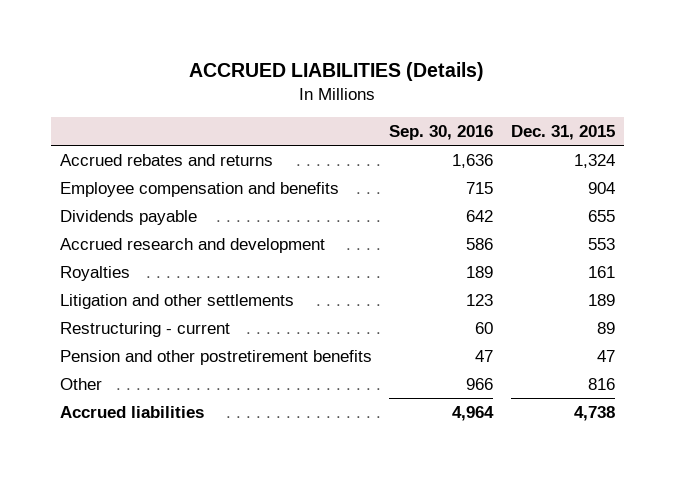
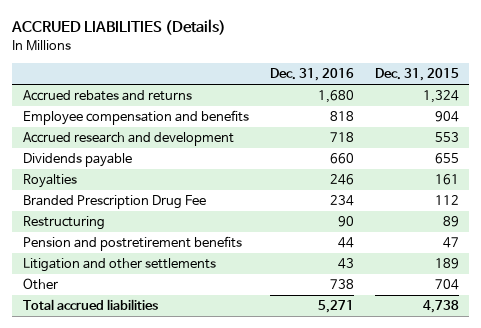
[389,125,494,141] Sep. 30, 2016 -> none
none -> [269,68,354,82] Dec. 31, 2016
[59,209,197,225] Dividends payable -> [22,153,132,168] Dividends payable
none -> [22,195,206,210] Branded Prescription Drug Fee
none -> [22,216,105,231] Restructuring
none -> [22,236,242,252] Pension and postretirement benefits
[59,321,230,337] Restructuring - current -> none
[59,349,372,365] Pension and other postretirement benefits -> none
[587,377,615,390] 816 -> [434,279,459,291] 704
[59,405,204,418] Accrued liabilities -> [22,299,158,311] Total accrued liabilities

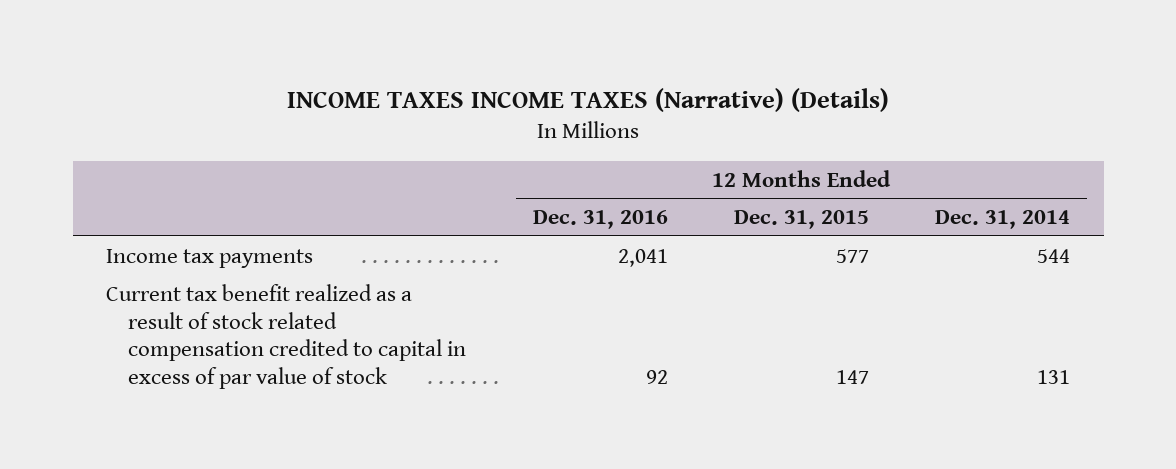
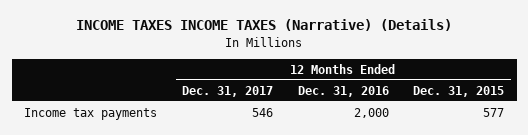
[935,210,1071,230] Dec. 31, 2014 -> none
none -> [181,85,273,97] Dec. 31, 2017
[105,283,467,390] Current tax benefit realized as a result of stock related compensation credited to capital in excess of par value of stock -> none
[617,248,668,267] 2,041 -> [353,107,389,118] 2,000

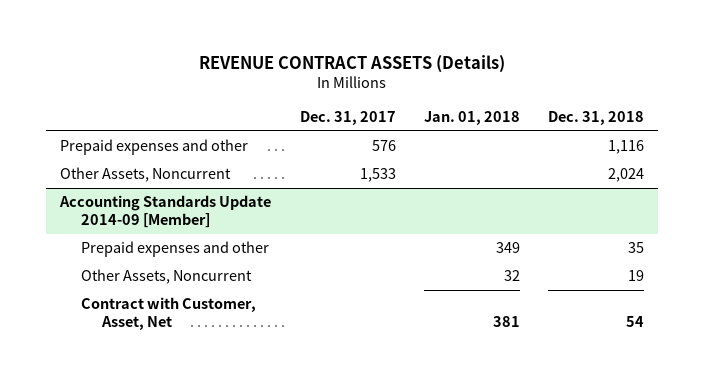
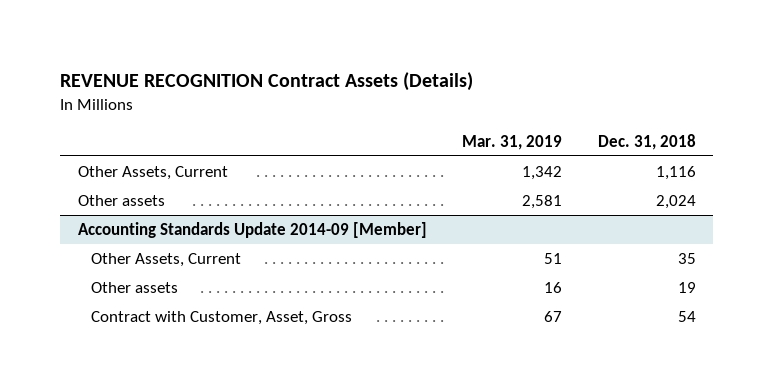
[199,54,506,73] REVENUE CONTRACT ASSETS (Details) -> [59,71,473,91] REVENUE RECOGNITION Contract Assets (Details)
[299,111,396,126] Dec. 31, 2017 -> none
[423,111,520,126] Jan. 01, 2018 -> none
none -> [462,135,563,151] Mar. 31, 2019
[60,139,249,156] Prepaid expenses and other -> [77,165,228,180] Other Assets, Current
[60,167,232,183] Other Assets, Noncurrent -> [77,194,165,206] Other assets
[81,241,270,258] Prepaid expenses and other -> [91,252,242,267] Other Assets, Current
[81,269,253,285] Other Assets, Noncurrent -> [91,281,179,293] Other assets
[81,297,257,331] Contract with Customer, Asset, Net -> [91,310,353,325] Contract with Customer, Asset, Gross

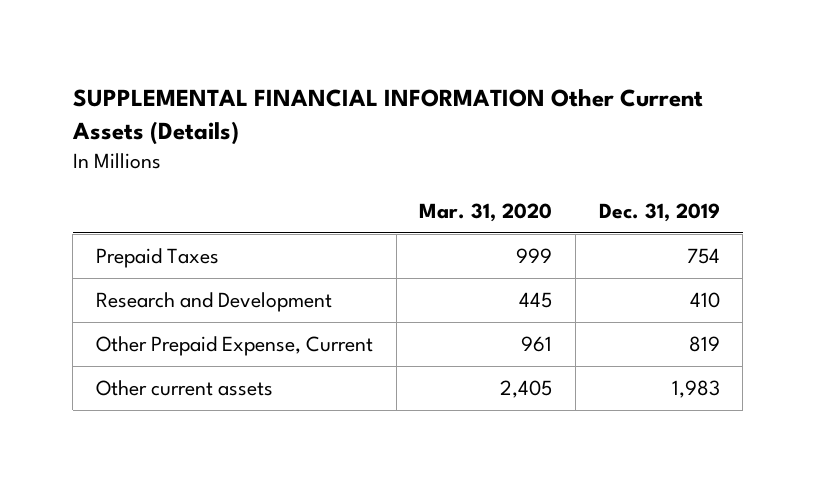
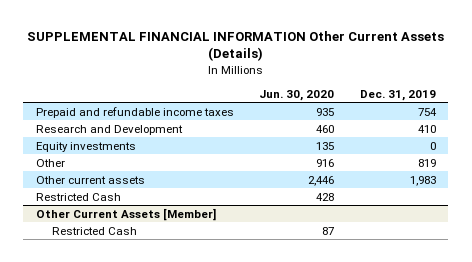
[419,202,553,222] Mar. 31, 2020 -> none
none -> [259,89,335,101] Jun. 30, 2020
[95,248,219,269] Prepaid Taxes -> [35,106,234,118] Prepaid and refundable income taxes
none -> [35,141,136,152] Equity investments
[95,336,373,357] Other Prepaid Expense, Current -> [35,158,65,167] Other
none -> [35,192,121,201] Restricted Cash
none -> [35,207,216,221] Other Current Assets [Member]
none -> [51,226,137,235] Restricted Cash

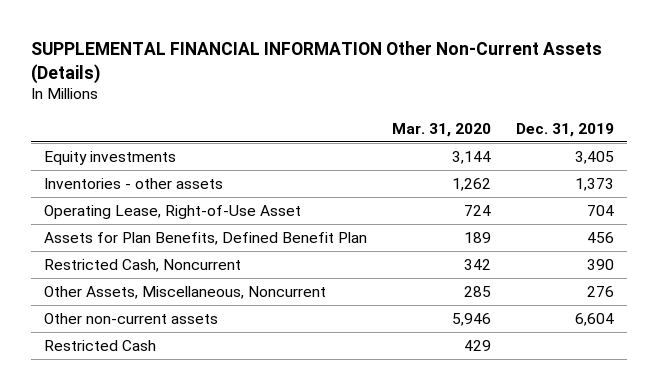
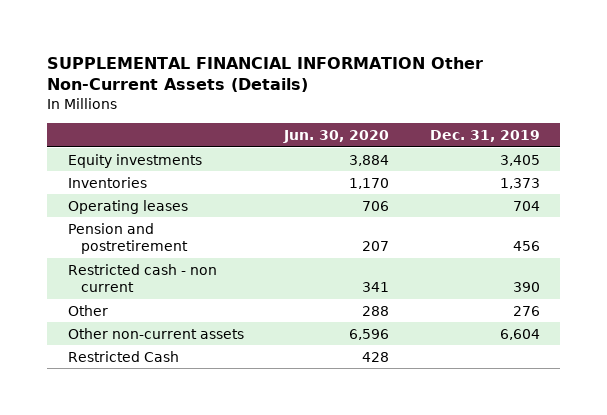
[392,122,492,137] Mar. 31, 2020 -> none
none -> [283,129,390,143] Jun. 30, 2020
[43,177,223,189] Inventories - other assets -> [67,176,147,188] Inventories
[43,204,301,219] Operating Lease, Right-of-Use Asset -> [67,199,188,214] Operating leases
[43,231,367,245] Assets for Plan Benefits, Defined Benefit Plan -> [67,222,189,255] Pension and postretirement
[43,258,241,272] Restricted Cash, Noncurrent -> [67,263,217,293] Restricted cash - non current
[43,285,326,299] Other Assets, Miscellaneous, Noncurrent -> [67,304,108,316] Other

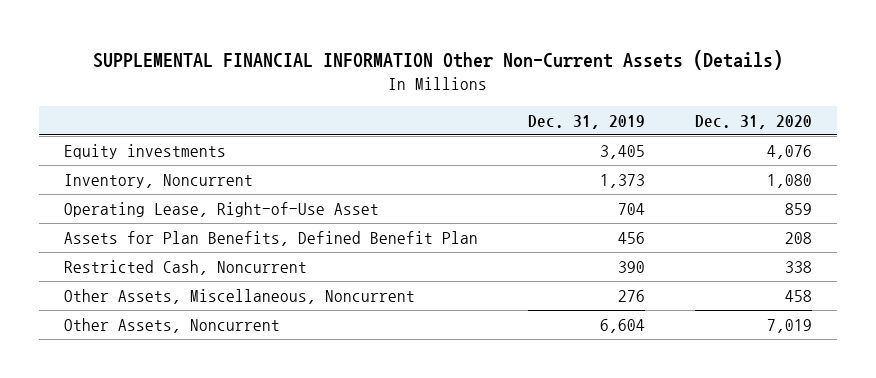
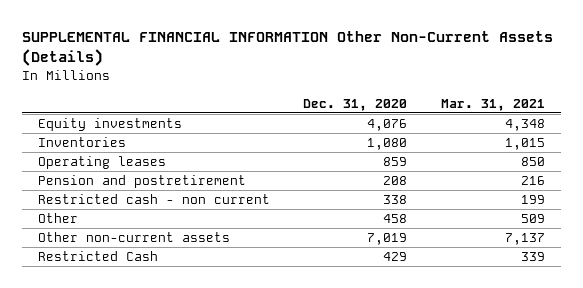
[527,114,645,129] Dec. 31, 2019 -> none
none -> [440,98,545,111] Mar. 31, 2021
[63,173,253,188] Inventory, Noncurrent -> [38,137,127,148] Inventories
[63,201,379,217] Operating Lease, Right-of-Use Asset -> [38,156,167,170] Operating leases
[63,230,478,246] Assets for Plan Benefits, Defined Benefit Plan -> [38,175,247,189] Pension and postretirement
[63,259,307,275] Restricted Cash, Noncurrent -> [38,194,271,205] Restricted cash - non current
[63,288,415,304] Other Assets, Miscellaneous, Noncurrent -> [38,213,79,224] Other
[63,317,280,333] Other Assets, Noncurrent -> [38,232,231,243] Other non-current assets
none -> [38,251,159,262] Restricted Cash

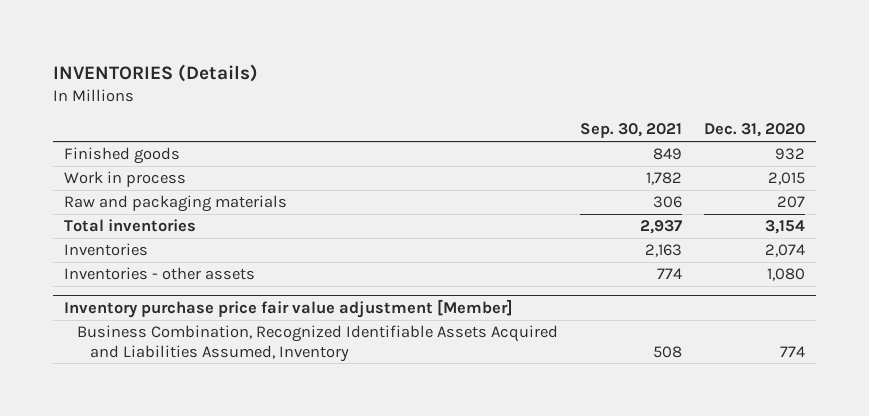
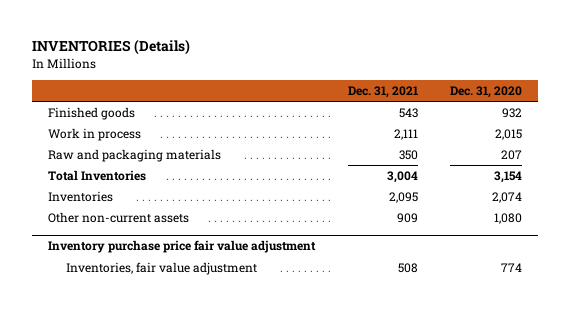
[579,123,682,139] Sep. 30, 2021 -> none
none -> [347,85,418,98] Dec. 31, 2021
[64,219,197,233] Total inventories -> [48,170,147,182] Total Inventories
[64,267,256,281] Inventories - other assets -> [48,212,190,224] Other non-current assets
[64,298,514,318] Inventory purchase price fair value adjustment [Member] -> [48,240,317,254] Inventory purchase price fair value adjustment
[77,325,559,362] Business Combination, Recognized Identifiable Assets Acquired and Liabilities Assumed, Inventory -> [65,262,257,276] Inventories, fair value adjustment

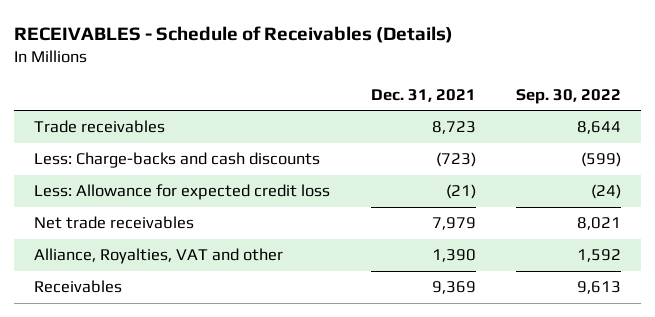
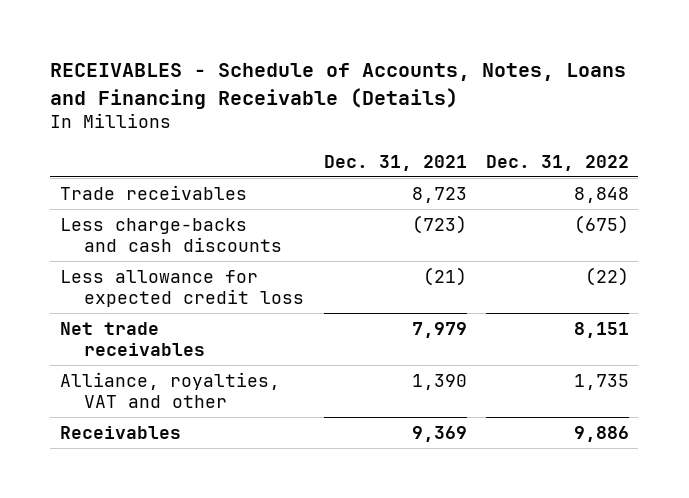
[14,25,454,43] RECEIVABLES - Schedule of Receivables (Details) -> [50,63,627,109] RECEIVABLES - Schedule of Accounts, Notes, Loans and Financing Receivable (Details)
[515,88,621,104] Sep. 30, 2022 -> none
none -> [485,154,629,171] Dec. 31, 2022
[34,152,321,169] Less: Charge-backs and cash discounts -> [59,218,283,252] Less charge-backs and cash discounts
[34,184,331,201] Less: Allowance for expected credit loss -> [59,270,305,307] Less allowance for expected credit loss
[34,248,284,265] Alliance, Royalties, VAT and other -> [59,372,280,408] Alliance, royalties, VAT and other

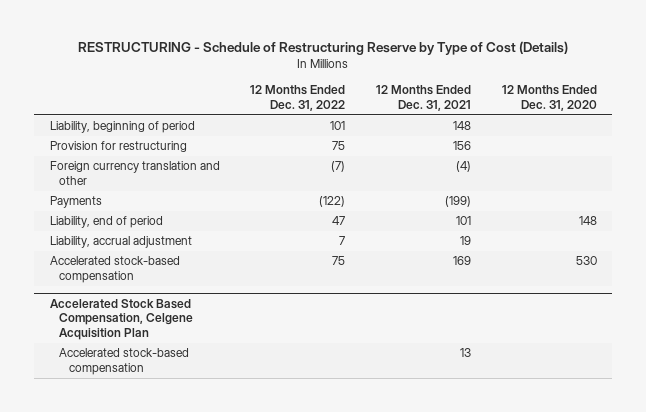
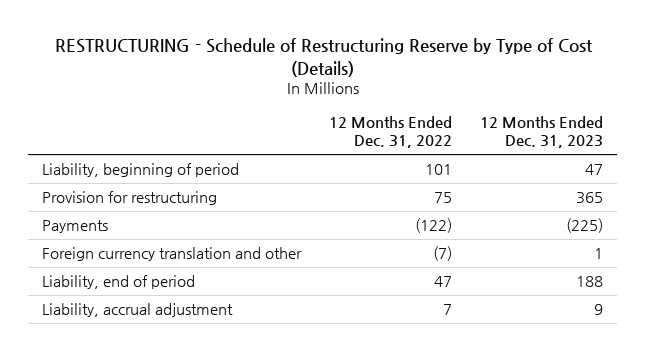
[376,85,472,111] 12 Months Ended Dec. 31, 2021 -> none
[501,85,597,111] 12 Months Ended Dec. 31, 2020 -> none
none -> [479,116,603,149] 12 Months Ended Dec. 31, 2023
[49,161,220,185] Foreign currency translation and other -> [42,247,303,262] Foreign currency translation and other
[49,256,180,283] Accelerated stock-based compensation -> none
[49,298,194,341] Accelerated Stock Based Compensation, Celgene Acquisition Plan -> none
[59,348,190,375] Accelerated stock-based compensation -> none

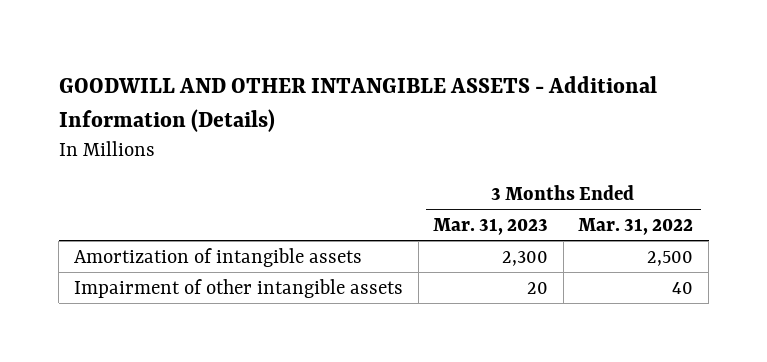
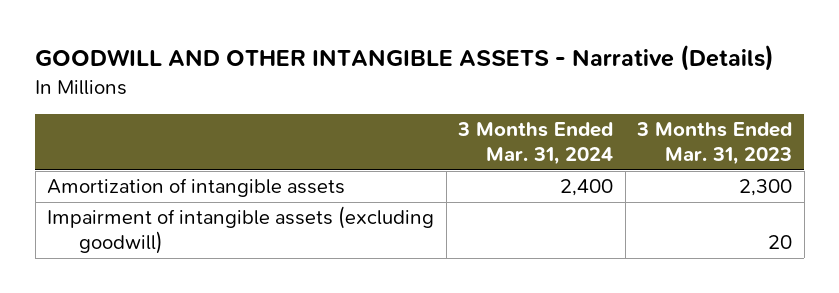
[58,75,657,132] GOODWILL AND OTHER INTANGIBLE ASSETS - Additional Information (Details) -> [35,45,775,72] GOODWILL AND OTHER INTANGIBLE ASSETS - Narrative (Details)
[578,217,694,235] Mar. 31, 2022 -> none
none -> [457,122,614,166] 3 Months Ended Mar. 31, 2024
[73,278,403,298] Impairment of other intangible assets -> [47,206,435,255] Impairment of intangible assets (excluding goodwill)

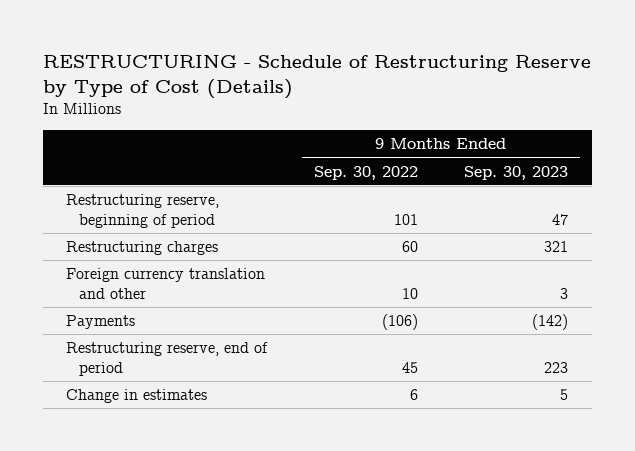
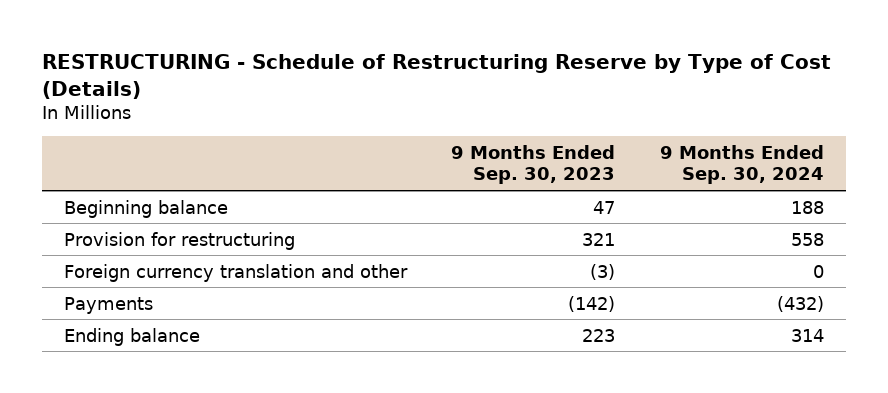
[313,165,418,180] Sep. 30, 2022 -> none
none -> [659,144,824,185] 9 Months Ended Sep. 30, 2024
[66,194,220,229] Restructuring reserve, beginning of period -> [64,199,229,218] Beginning balance
[66,241,219,256] Restructuring charges -> [64,231,296,250] Provision for restructuring
[560,288,569,300] 3 -> [590,263,616,280] (3)
[66,389,208,404] Change in estimates -> none
[66,342,269,377] Restructuring reserve, end of period -> [64,327,201,346] Ending balance

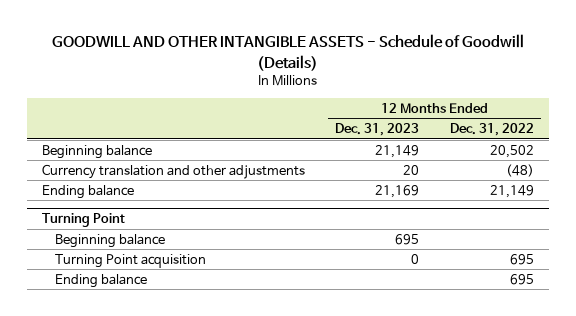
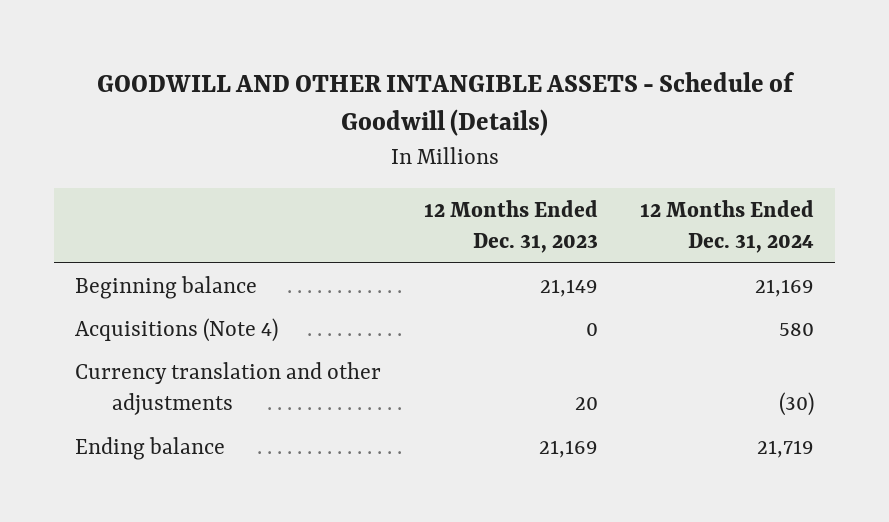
[449,123,534,137] Dec. 31, 2022 -> none
none -> [639,199,814,254] 12 Months Ended Dec. 31, 2024
none -> [75,317,279,342] Acquisitions (Note 4)
[42,213,126,228] Turning Point -> none
[55,233,166,248] Beginning balance -> none
[55,253,207,268] Turning Point acquisition -> none
[55,273,148,288] Ending balance -> none

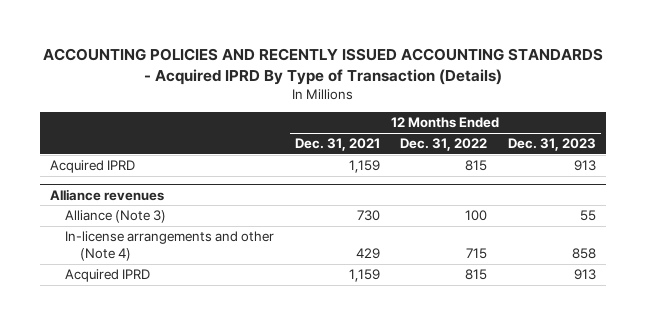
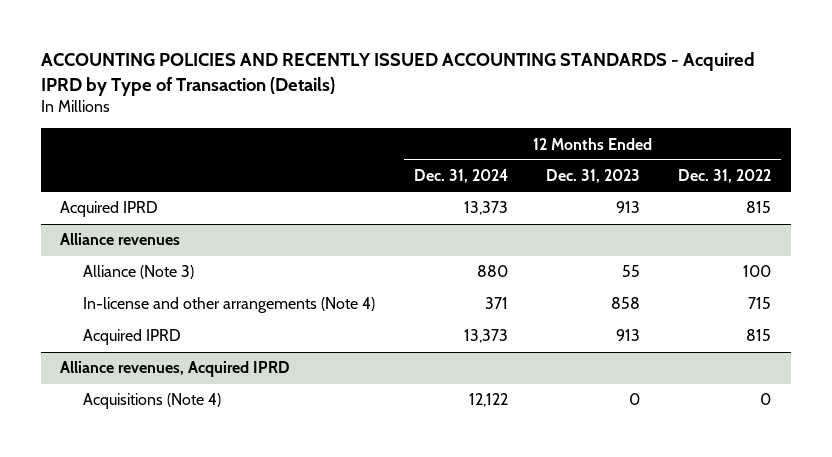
[43,48,604,85] ACCOUNTING POLICIES AND RECENTLY ISSUED ACCOUNTING STANDARDS - Acquired IPRD By Type of Transaction (Details) -> [40,51,755,96] ACCOUNTING POLICIES AND RECENTLY ISSUED ACCOUNTING STANDARDS - Acquired IPRD by Type of Transaction (Details)
[294,138,380,152] Dec. 31, 2021 -> none
none -> [413,169,508,184] Dec. 31, 2024
[65,231,275,262] In-license arrangements and other (Note 4) -> [83,297,376,314] In-license and other arrangements (Note 4)
none -> [60,361,291,378] Alliance revenues, Acquired IPRD
none -> [83,393,222,410] Acquisitions (Note 4)

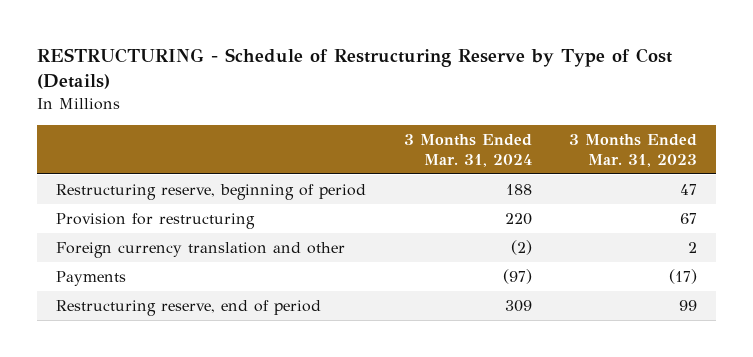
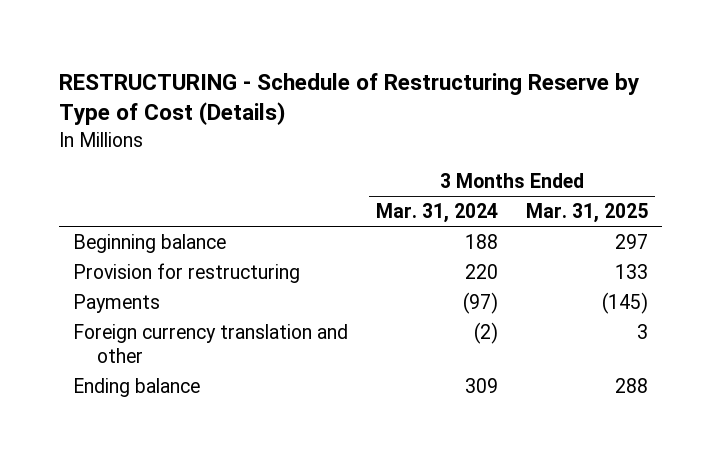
[569,134,698,168] 3 Months Ended Mar. 31, 2023 -> none
none -> [525,203,648,224] Mar. 31, 2025
[55,183,366,200] Restructuring reserve, beginning of period -> [73,234,227,254] Beginning balance
[55,241,345,258] Foreign currency translation and other -> [73,324,349,364] Foreign currency translation and other
[55,299,321,316] Restructuring reserve, end of period -> [73,378,201,398] Ending balance

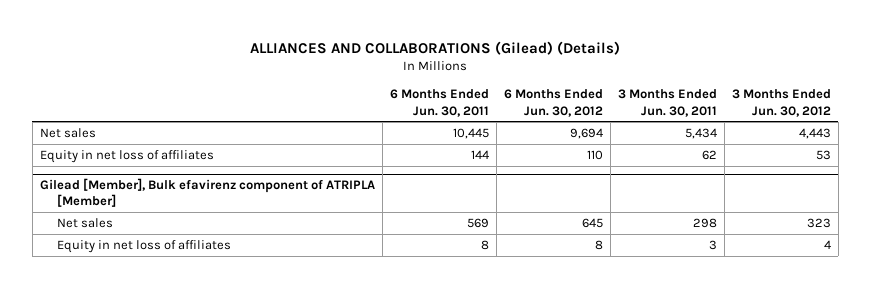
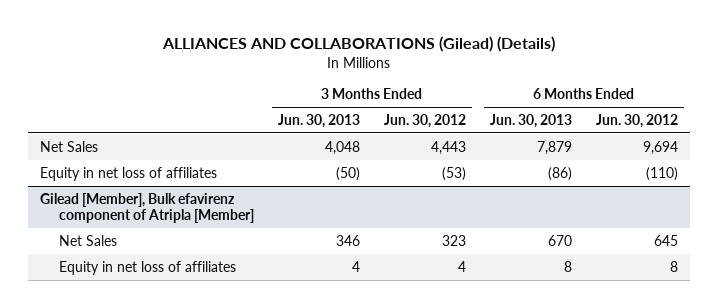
[389,89,489,117] 6 Months Ended Jun. 30, 2011 -> none
[617,89,717,117] 3 Months Ended Jun. 30, 2011 -> none
none -> [277,113,360,128] Jun. 30, 2013
none -> [490,113,573,128] Jun. 30, 2013
[39,128,96,139] Net sales -> [40,140,99,152] Net Sales
[586,150,603,161] 110 -> [646,166,679,181] (110)
[815,150,831,161] 53 -> [441,166,466,181] (53)
[39,178,375,208] Gilead [Member], Bulk efavirenz component of ATRIPLA [Member] -> [40,192,254,224] Gilead [Member], Bulk efavirenz component of Atripla [Member]
[57,218,114,229] Net sales -> [58,234,117,246] Net Sales

